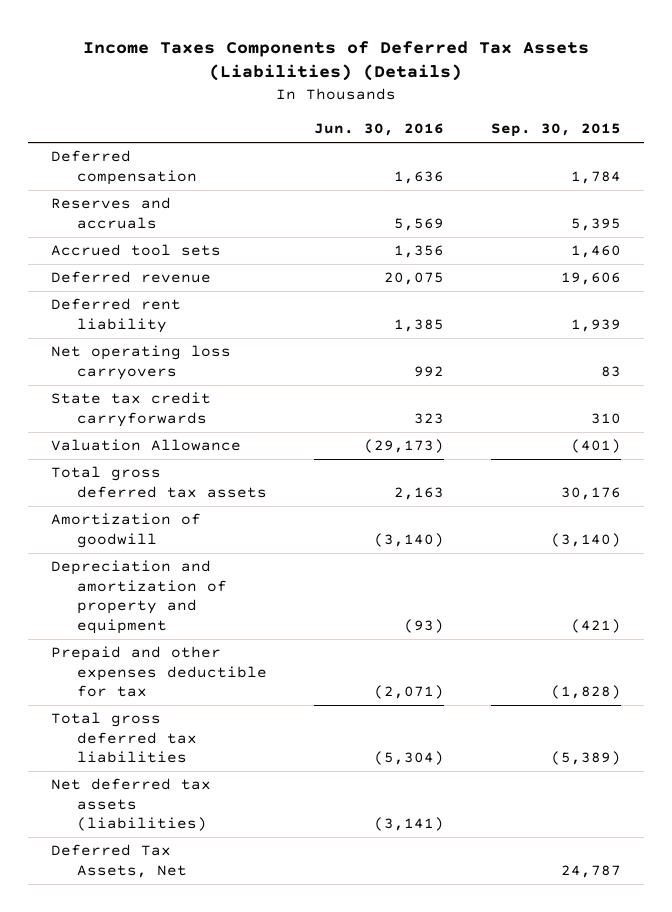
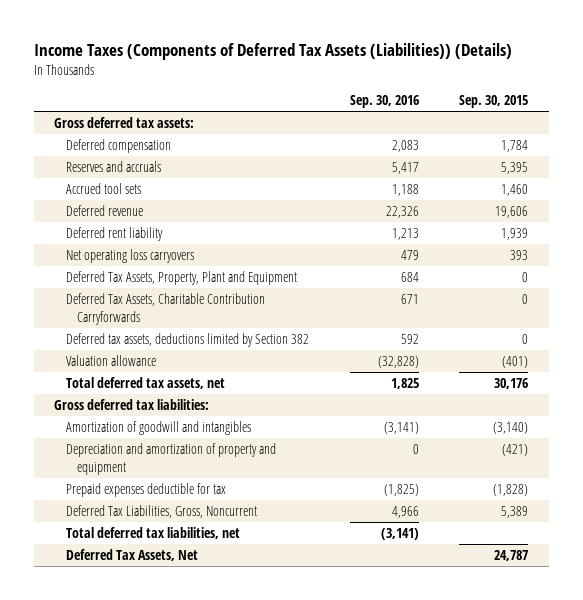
[82,40,589,82] Income Taxes Components of Deferred Tax Assets (Liabilities) (Details) -> [33,42,512,60] Income Taxes (Components of Deferred Tax Assets (Liabilities)) (Details)
[313,123,444,137] Jun. 30, 2016 -> none
none -> [349,95,419,109] Sep. 30, 2016
none -> [54,117,195,129] Gross deferred tax assets:
[51,392,212,427] State tax credit carryforwards -> none
[600,365,621,377] 83 -> [510,250,529,261] 393
none -> [65,271,297,286] Deferred Tax Assets, Property, Plant and Equipment
none -> [65,293,265,325] Deferred Tax Assets, Charitable Contribution Carryforwards
none -> [65,333,309,348] Deferred tax assets, deductions limited by Section 382
[51,439,242,452] Valuation Allowance -> [65,355,156,367] Valuation allowance
[51,466,267,498] Total gross deferred tax assets -> [65,377,225,390] Total deferred tax assets, net
none -> [54,399,210,411] Gross deferred tax liabilities:
[51,513,202,548] Amortization of goodwill -> [65,421,251,436] Amortization of goodwill and intangibles
[51,646,267,698] Prepaid and other expenses deductible for tax -> [65,483,226,498] Prepaid expenses deductible for tax
[51,712,197,764] Total gross deferred tax liabilities -> [65,505,257,519] Deferred Tax Liabilities, Gross, Noncurrent
[550,751,621,766] (5,389) -> [501,506,529,519] 5,389
[51,778,212,832] Net deferred tax assets (liabilities) -> [65,527,240,540] Total deferred tax liabilities, net

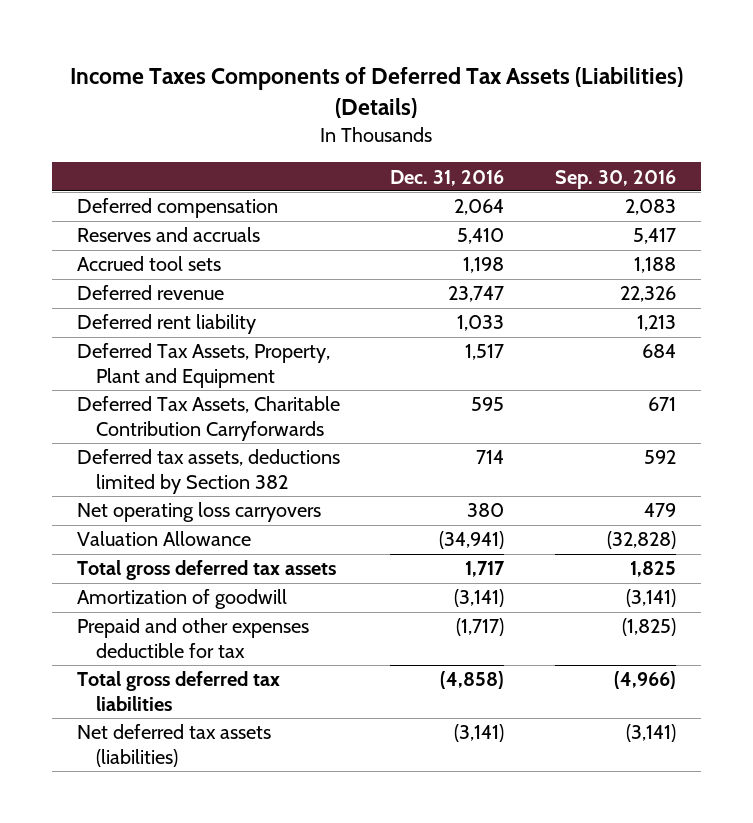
[33,42,512,60] Income Taxes (Components of Deferred Tax Assets (Liabilities)) (Details) -> [70,66,684,118] Income Taxes Components of Deferred Tax Assets (Liabilities) (Details)
[459,95,529,109] Sep. 30, 2015 -> none
none -> [390,169,505,186] Dec. 31, 2016
[54,117,195,129] Gross deferred tax assets: -> none
[54,399,210,411] Gross deferred tax liabilities: -> none
[65,443,276,475] Depreciation and amortization of property and equipment -> none
[65,549,198,562] Deferred Tax Assets, Net -> none
[65,249,194,264] Net operating loss carryovers -> [77,502,322,523] Net operating loss carryovers
[65,355,156,367] Valuation allowance -> [77,531,252,547] Valuation Allowance
[65,377,225,390] Total deferred tax assets, net -> [77,560,337,581] Total gross deferred tax assets
[65,421,251,436] Amortization of goodwill and intangibles -> [77,589,288,610] Amortization of goodwill
[65,483,226,498] Prepaid expenses deductible for tax -> [77,618,310,658] Prepaid and other expenses deductible for tax
[65,505,257,519] Deferred Tax Liabilities, Gross, Noncurrent -> [77,671,281,711] Total gross deferred tax liabilities
[391,506,419,519] 4,966 -> [613,671,676,690] (4,966)
[65,527,240,540] Total deferred tax liabilities, net -> [77,724,272,767] Net deferred tax assets (liabilities)

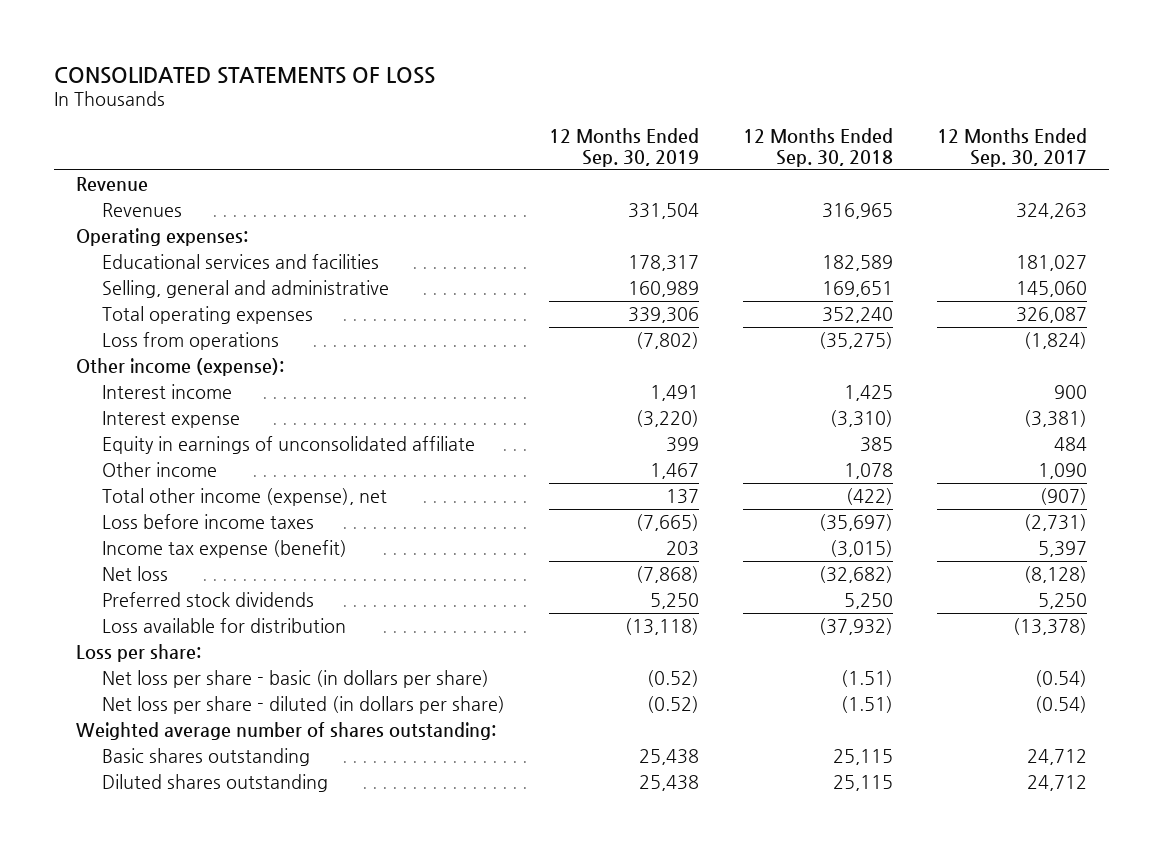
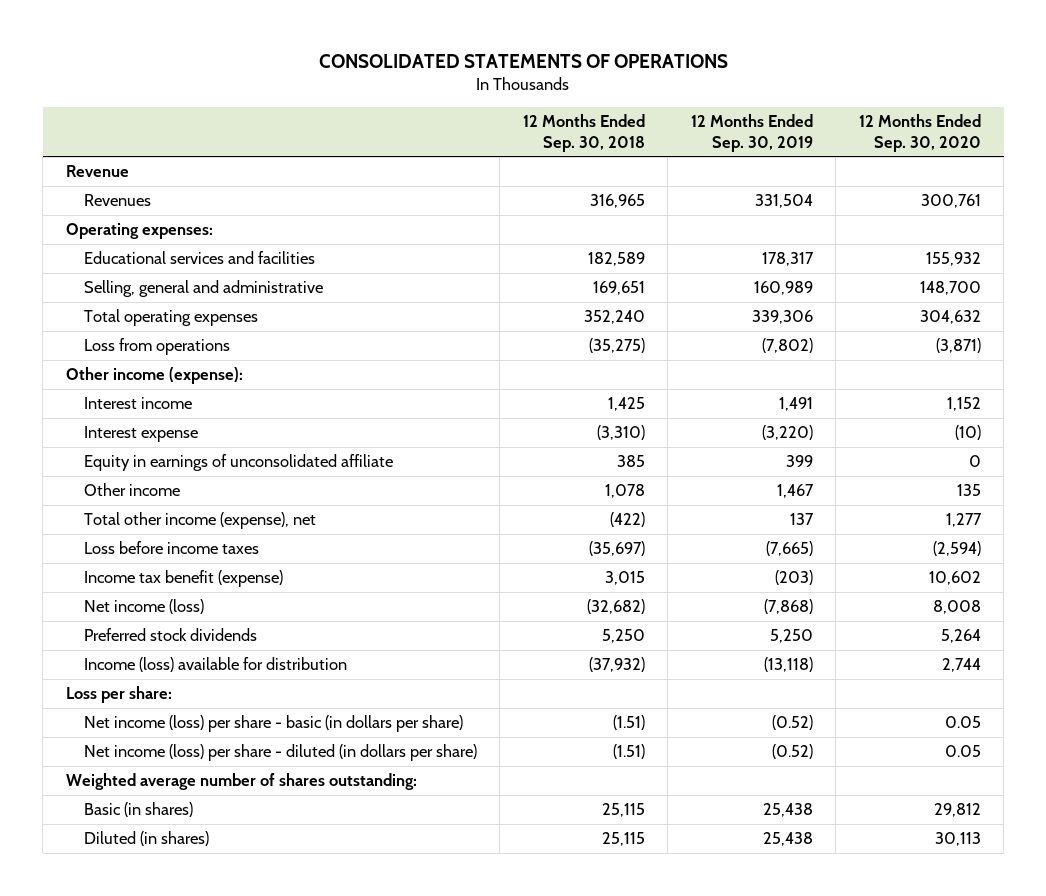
[54,66,436,84] CONSOLIDATED STATEMENTS OF LOSS -> [319,54,729,69] CONSOLIDATED STATEMENTS OF OPERATIONS
[936,128,1087,167] 12 Months Ended Sep. 30, 2017 -> none
none -> [858,113,981,152] 12 Months Ended Sep. 30, 2020
[101,540,347,559] Income tax expense (benefit) -> [83,570,283,588] Income tax benefit (expense)
[665,541,699,557] 203 -> [774,570,813,586] (203)
[829,540,893,558] (3,015) -> [604,571,645,586] 3,015
[101,566,168,582] Net loss -> [83,599,204,615] Net income (loss)
[101,618,346,634] Loss available for distribution -> [83,657,347,673] Income (loss) available for distribution
[101,670,489,689] Net loss per share - basic (in dollars per share) -> [83,715,463,733] Net income (loss) per share - basic (in dollars per share)
[101,696,505,715] Net loss per share - diluted (in dollars per share) -> [83,744,477,762] Net income (loss) per share - diluted (in dollars per share)
[101,748,310,767] Basic shares outstanding -> [83,802,193,818] Basic (in shares)
[101,774,328,793] Diluted shares outstanding -> [83,831,209,847] Diluted (in shares)

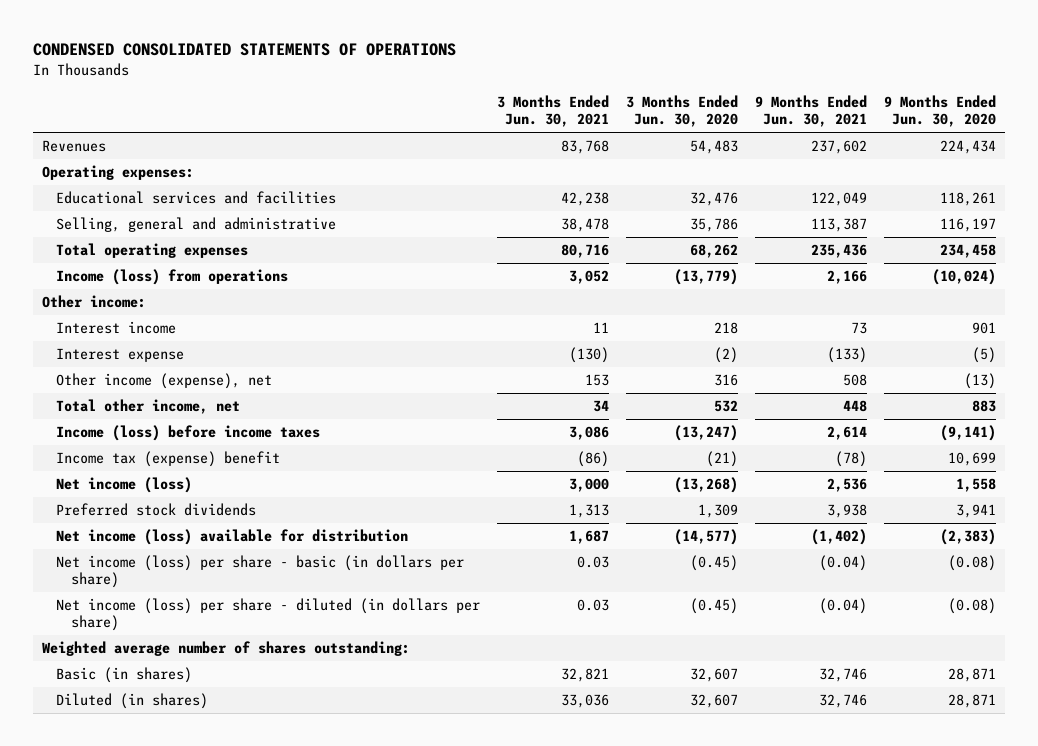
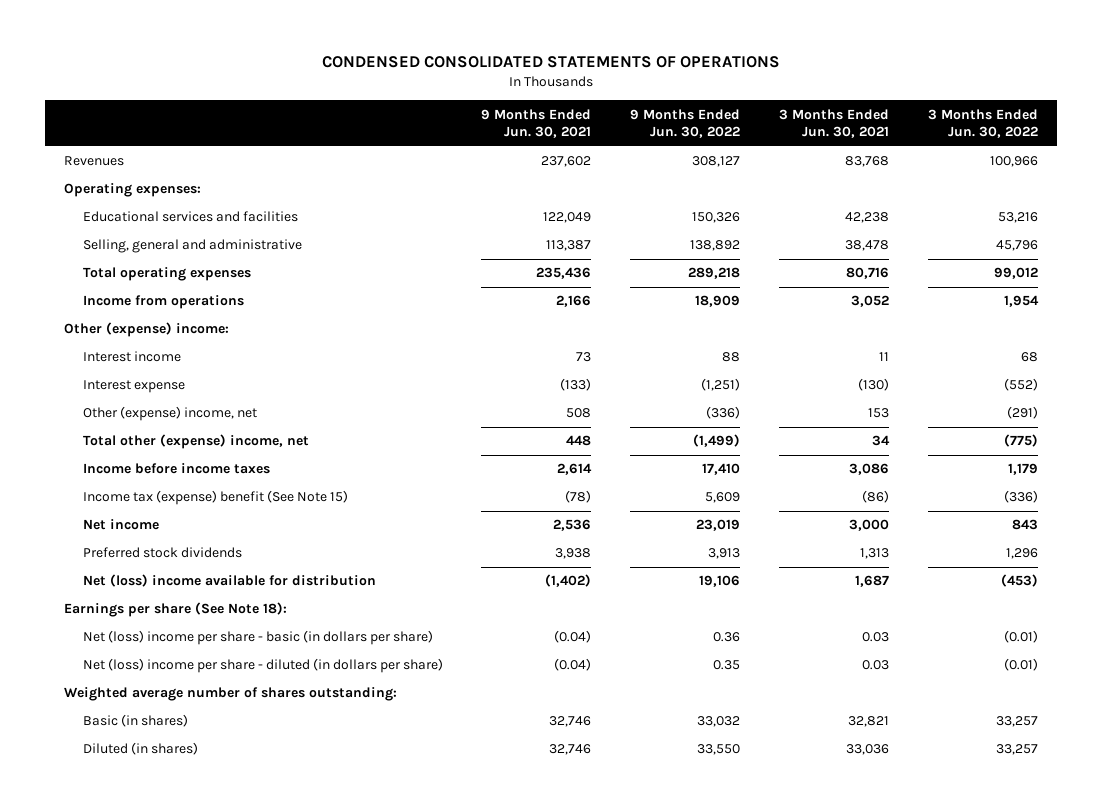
[626,95,739,128] 3 Months Ended Jun. 30, 2020 -> none
[884,95,997,128] 9 Months Ended Jun. 30, 2020 -> none
none -> [630,108,741,139] 9 Months Ended Jun. 30, 2022
none -> [927,108,1038,139] 3 Months Ended Jun. 30, 2022
[56,269,289,286] Income (loss) from operations -> [82,295,244,310] Income from operations
[41,295,146,309] Other income: -> [64,322,230,338] Other (expense) income:
[56,373,273,390] Other income (expense), net -> [82,406,257,422] Other (expense) income, net
[56,399,241,415] Total other income, net -> [82,434,309,450] Total other (expense) income, net
[56,425,321,442] Income (loss) before income taxes -> [82,463,270,475] Income before income taxes
[56,451,281,468] Income tax (expense) benefit -> [82,490,348,506] Income tax (expense) benefit (See Note 15)
[56,477,193,494] Net income (loss) -> [82,519,159,531] Net income
[56,529,409,546] Net income (loss) available for distribution -> [82,574,376,588] Net (loss) income available for distribution
none -> [64,602,288,618] Earnings per share (See Note 18):
[56,555,465,588] Net income (loss) per share - basic (in dollars per share) -> [82,630,433,646] Net (loss) income per share - basic (in dollars per share)
[56,598,481,631] Net income (loss) per share - diluted (in dollars per share) -> [82,658,443,674] Net (loss) income per share - diluted (in dollars per share)

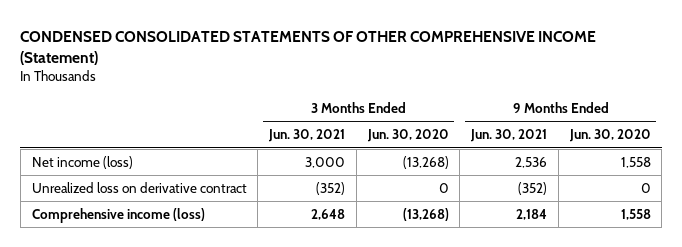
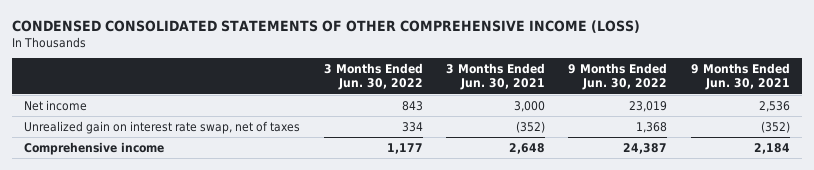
[20,30,597,65] CONDENSED CONSOLIDATED STATEMENTS OF OTHER COMPREHENSIVE INCOME (Statement) -> [12,19,641,33] CONDENSED CONSOLIDATED STATEMENTS OF OTHER COMPREHENSIVE INCOME (LOSS)
[366,129,449,143] Jun. 30, 2020 -> none
[568,129,651,143] Jun. 30, 2020 -> none
none -> [323,63,423,91] 3 Months Ended Jun. 30, 2022
none -> [568,63,668,91] 9 Months Ended Jun. 30, 2022
[31,155,133,169] Net income (loss) -> [24,99,88,111] Net income
[31,181,247,193] Unrealized loss on derivative contract -> [24,120,301,134] Unrealized gain on interest rate swap, net of taxes
[31,207,205,223] Comprehensive income (loss) -> [24,141,165,155] Comprehensive income

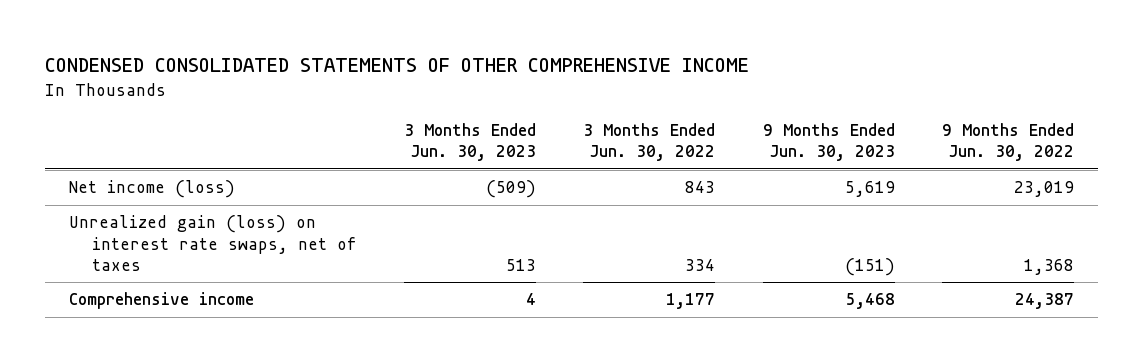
[12,19,641,33] CONDENSED CONSOLIDATED STATEMENTS OF OTHER COMPREHENSIVE INCOME (LOSS) -> [45,58,750,73] CONDENSED CONSOLIDATED STATEMENTS OF OTHER COMPREHENSIVE INCOME
[446,63,546,91] 3 Months Ended Jun. 30, 2021 -> none
[690,63,790,91] 9 Months Ended Jun. 30, 2021 -> none
none -> [404,123,537,162] 3 Months Ended Jun. 30, 2023
none -> [762,123,895,162] 9 Months Ended Jun. 30, 2023
[24,99,88,111] Net income -> [69,180,236,199] Net income (loss)
[24,120,301,134] Unrealized gain on interest rate swap, net of taxes -> [69,215,357,271] Unrealized gain (loss) on interest rate swaps, net of taxes

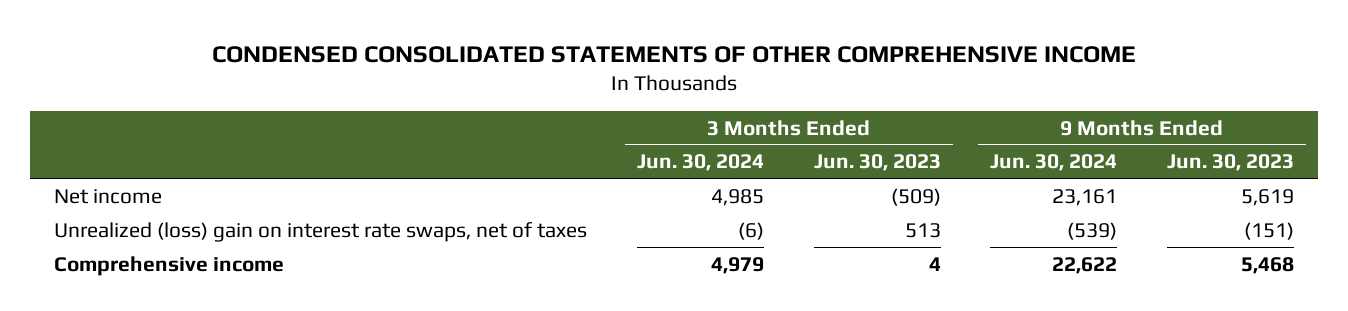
[583,123,716,162] 3 Months Ended Jun. 30, 2022 -> none
[942,123,1075,162] 9 Months Ended Jun. 30, 2022 -> none
none -> [636,154,764,172] Jun. 30, 2024
none -> [990,154,1118,172] Jun. 30, 2024
[69,180,236,199] Net income (loss) -> [54,188,163,204] Net income
[69,215,357,271] Unrealized gain (loss) on interest rate swaps, net of taxes -> [54,221,588,242] Unrealized (loss) gain on interest rate swaps, net of taxes

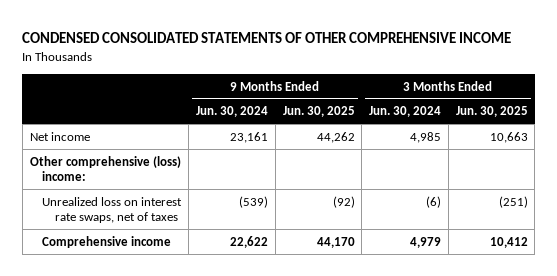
[813,154,941,172] Jun. 30, 2023 -> none
[1166,154,1294,172] Jun. 30, 2023 -> none
none -> [282,106,355,118] Jun. 30, 2025
none -> [455,106,528,118] Jun. 30, 2025
none -> [29,155,181,182] Other comprehensive (loss) income:
[54,221,588,242] Unrealized (loss) gain on interest rate swaps, net of taxes -> [42,196,183,224] Unrealized loss on interest rate swaps, net of taxes

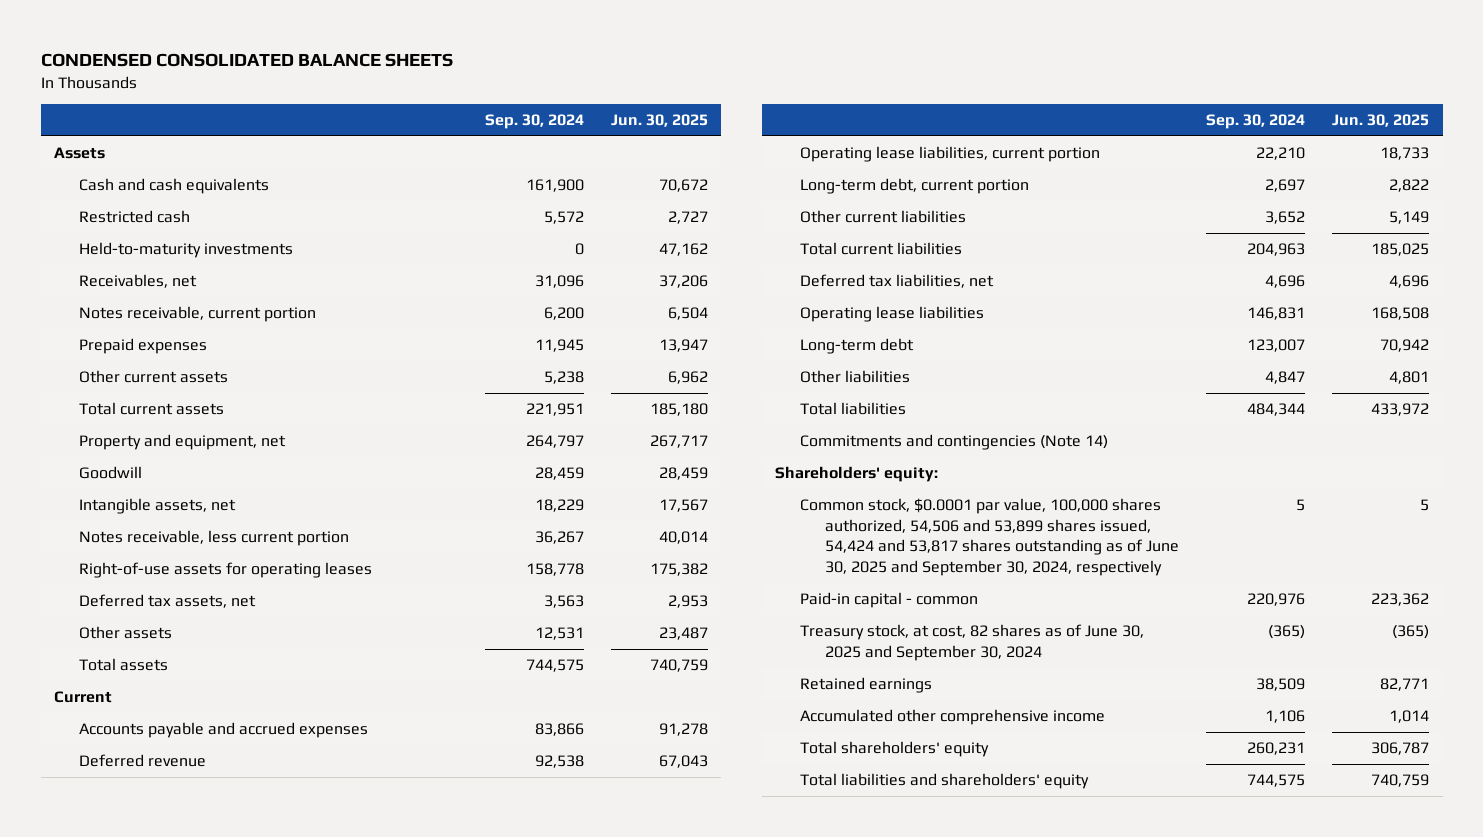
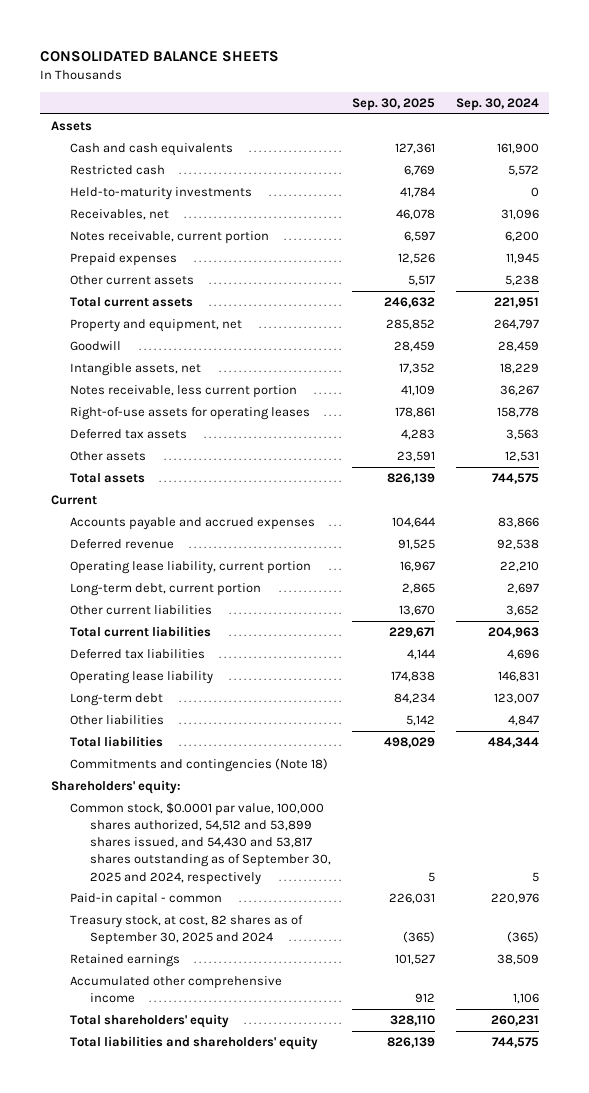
[40,52,453,67] CONDENSED CONSOLIDATED BALANCE SHEETS -> [40,50,280,62] CONSOLIDATED BALANCE SHEETS
[610,114,708,128] Jun. 30, 2025 -> none
none -> [351,98,435,112] Sep. 30, 2025
[79,594,257,609] Deferred tax assets, net -> [70,429,188,440] Deferred tax assets
[800,146,1101,163] Operating lease liabilities, current portion -> [70,561,312,575] Operating lease liability, current portion
[800,274,995,289] Deferred tax liabilities, net -> [70,649,206,660] Deferred tax liabilities
[800,306,985,323] Operating lease liabilities -> [70,671,214,685] Operating lease liability
[800,434,1109,451] Commitments and contingencies (Note 14) -> [70,758,329,773] Commitments and contingencies (Note 18)
[800,498,1180,576] Common stock, $0.0001 par value, 100,000 shares authorized, 54,506 and 53,899 shares issued, 54,424 and 53,817 shares outstanding as of June 30, 2025 and September 30, 2024, respectively -> [70,802,331,885] Common stock, $0.0001 par value, 100,000 shares authorized, 54,512 and 53,899 shares issued, and 54,430 and 53,817 shares outstanding as of September 30, 2025 and 2024, respectively
[800,624,1145,661] Treasury stock, at cost, 82 shares as of June 30, 2025 and September 30, 2024 -> [70,915,304,946] Treasury stock, at cost, 82 shares as of September 30, 2025 and 2024

